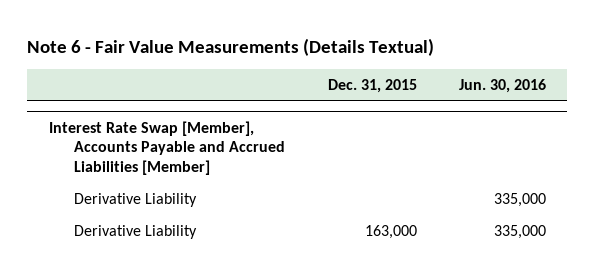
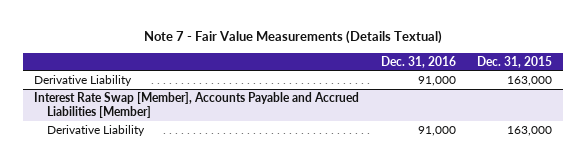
[27,37,435,56] Note 6 - Fair Value Measurements (Details Textual) -> [144,30,443,45] Note 7 - Fair Value Measurements (Details Textual)
[458,79,546,94] Jun. 30, 2016 -> none
none -> [380,55,456,68] Dec. 31, 2016
none -> [34,74,133,86] Derivative Liability
[74,193,198,208] Derivative Liability -> none

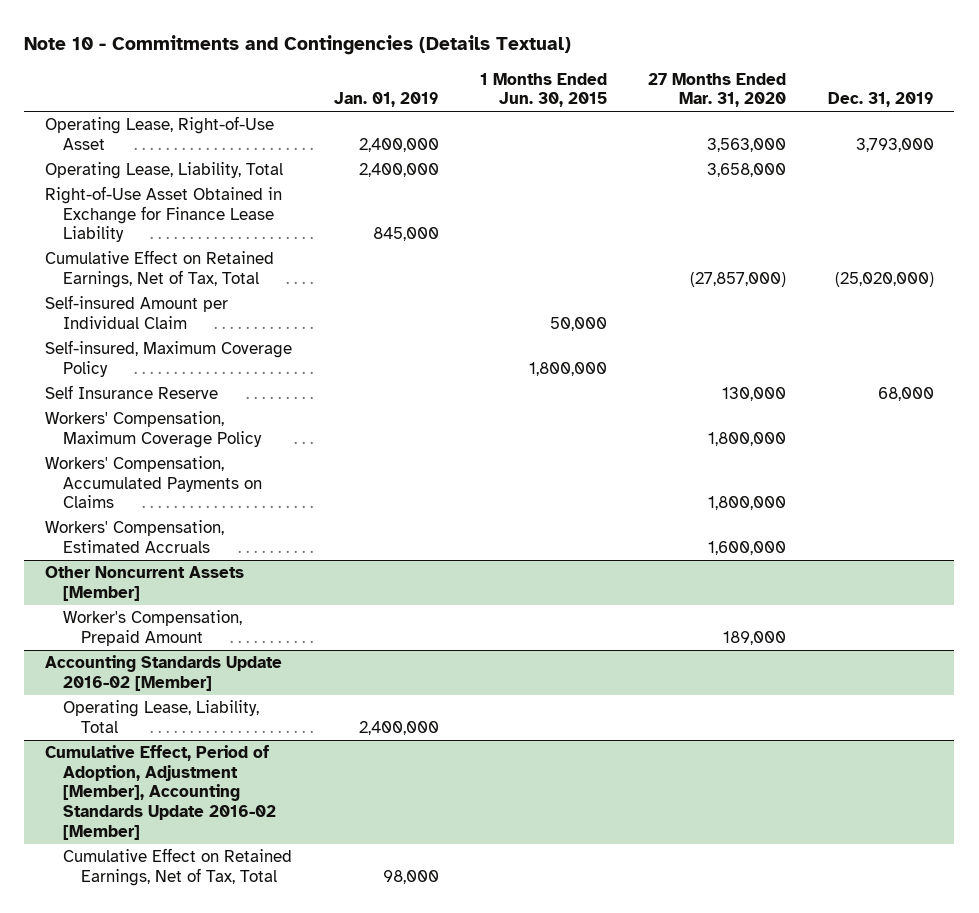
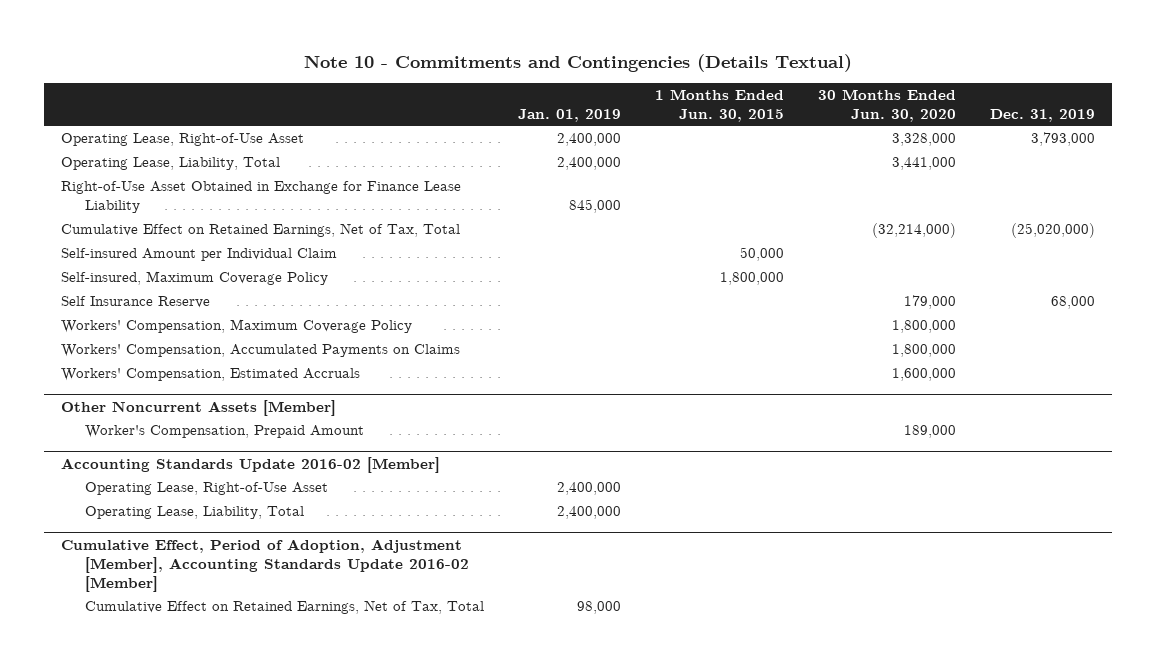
[648,72,787,108] 27 Months Ended Mar. 31, 2020 -> none
none -> [817,88,956,122] 30 Months Ended Jun. 30, 2020
none -> [84,482,328,496] Operating Lease, Right-of-Use Asset

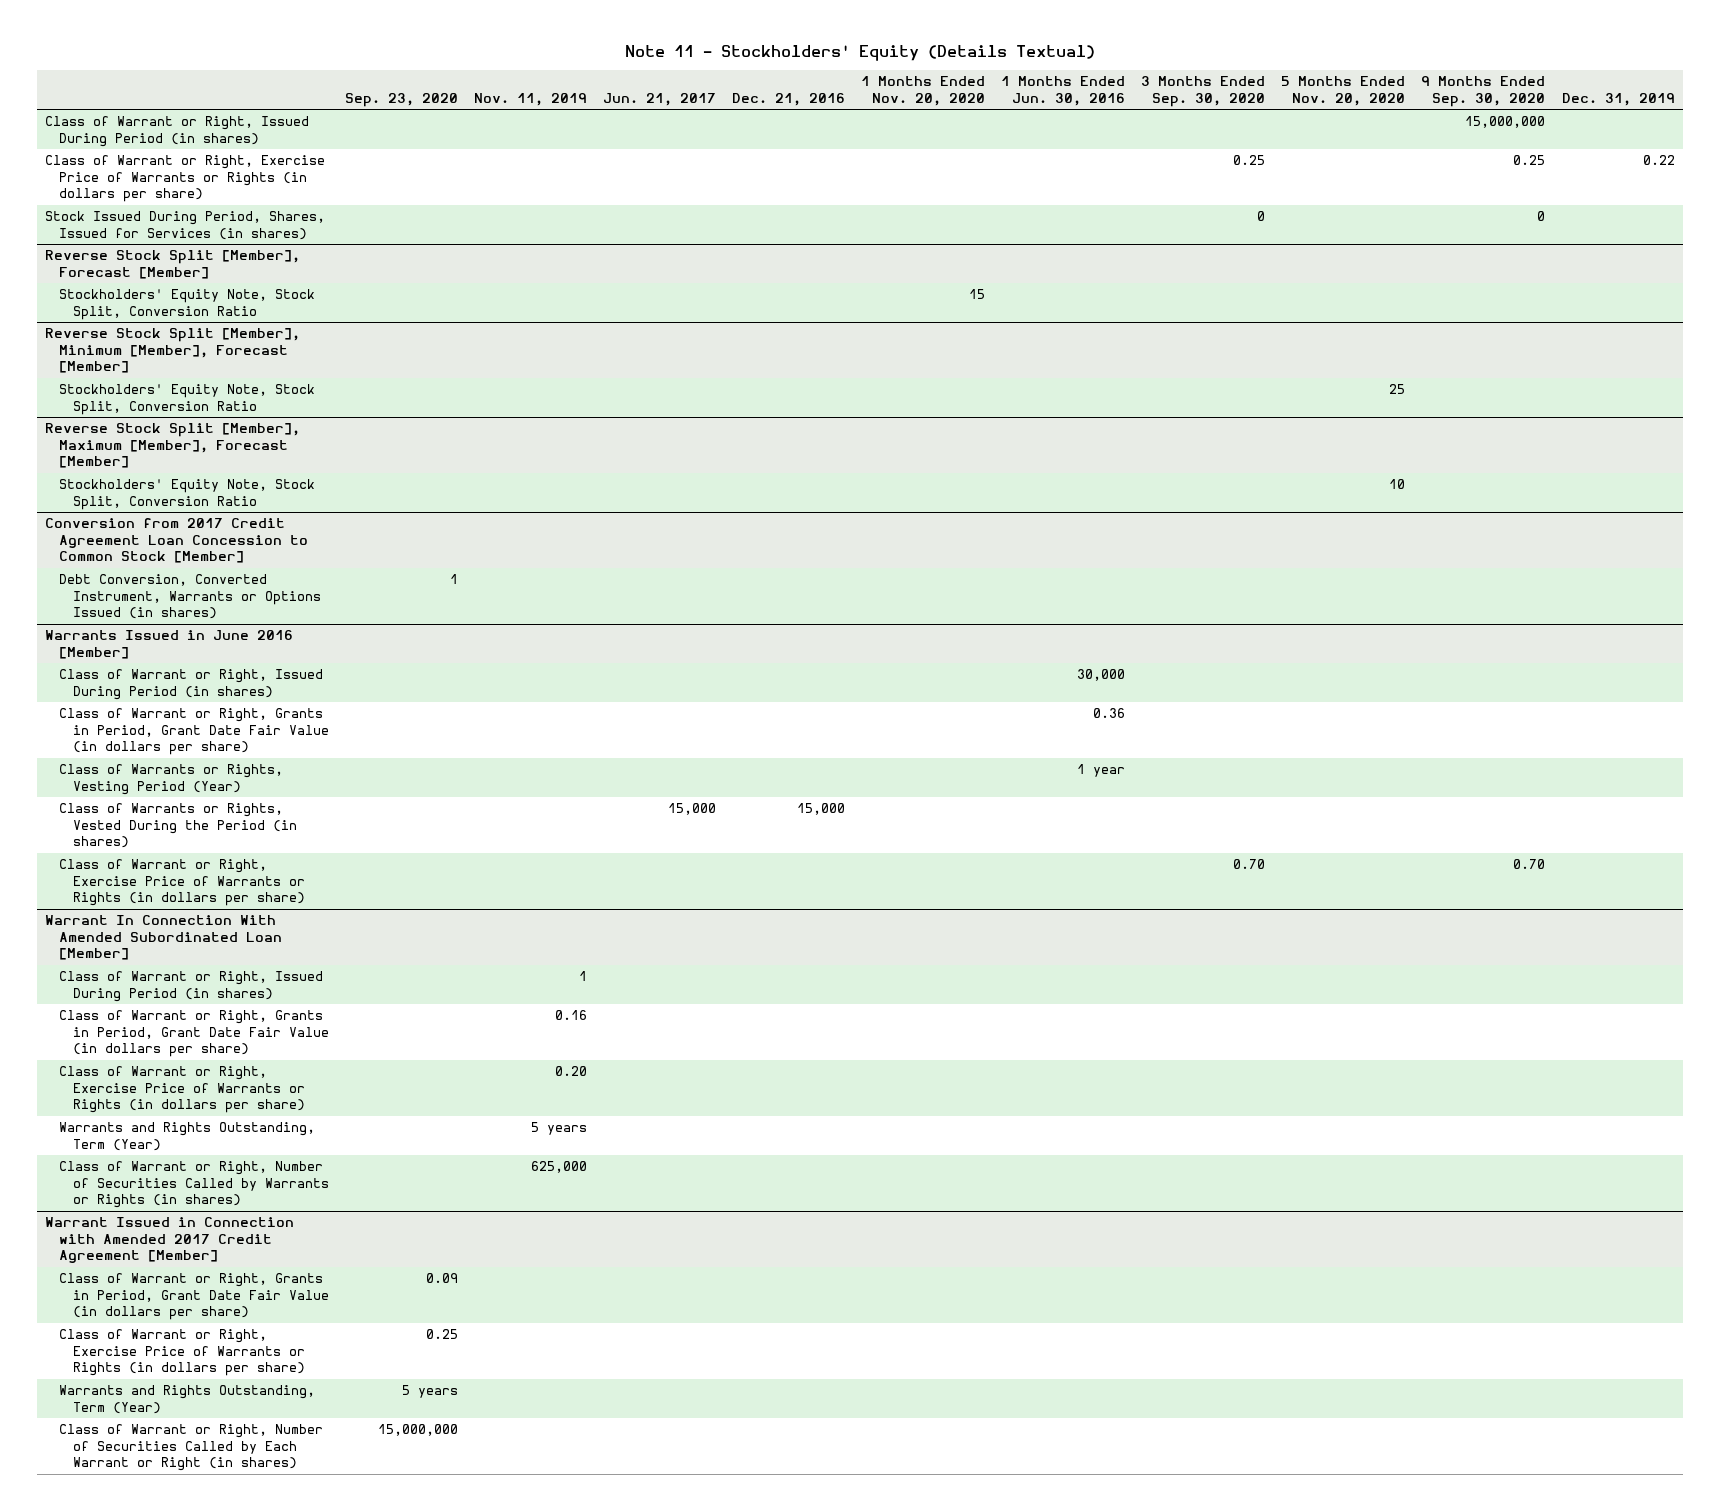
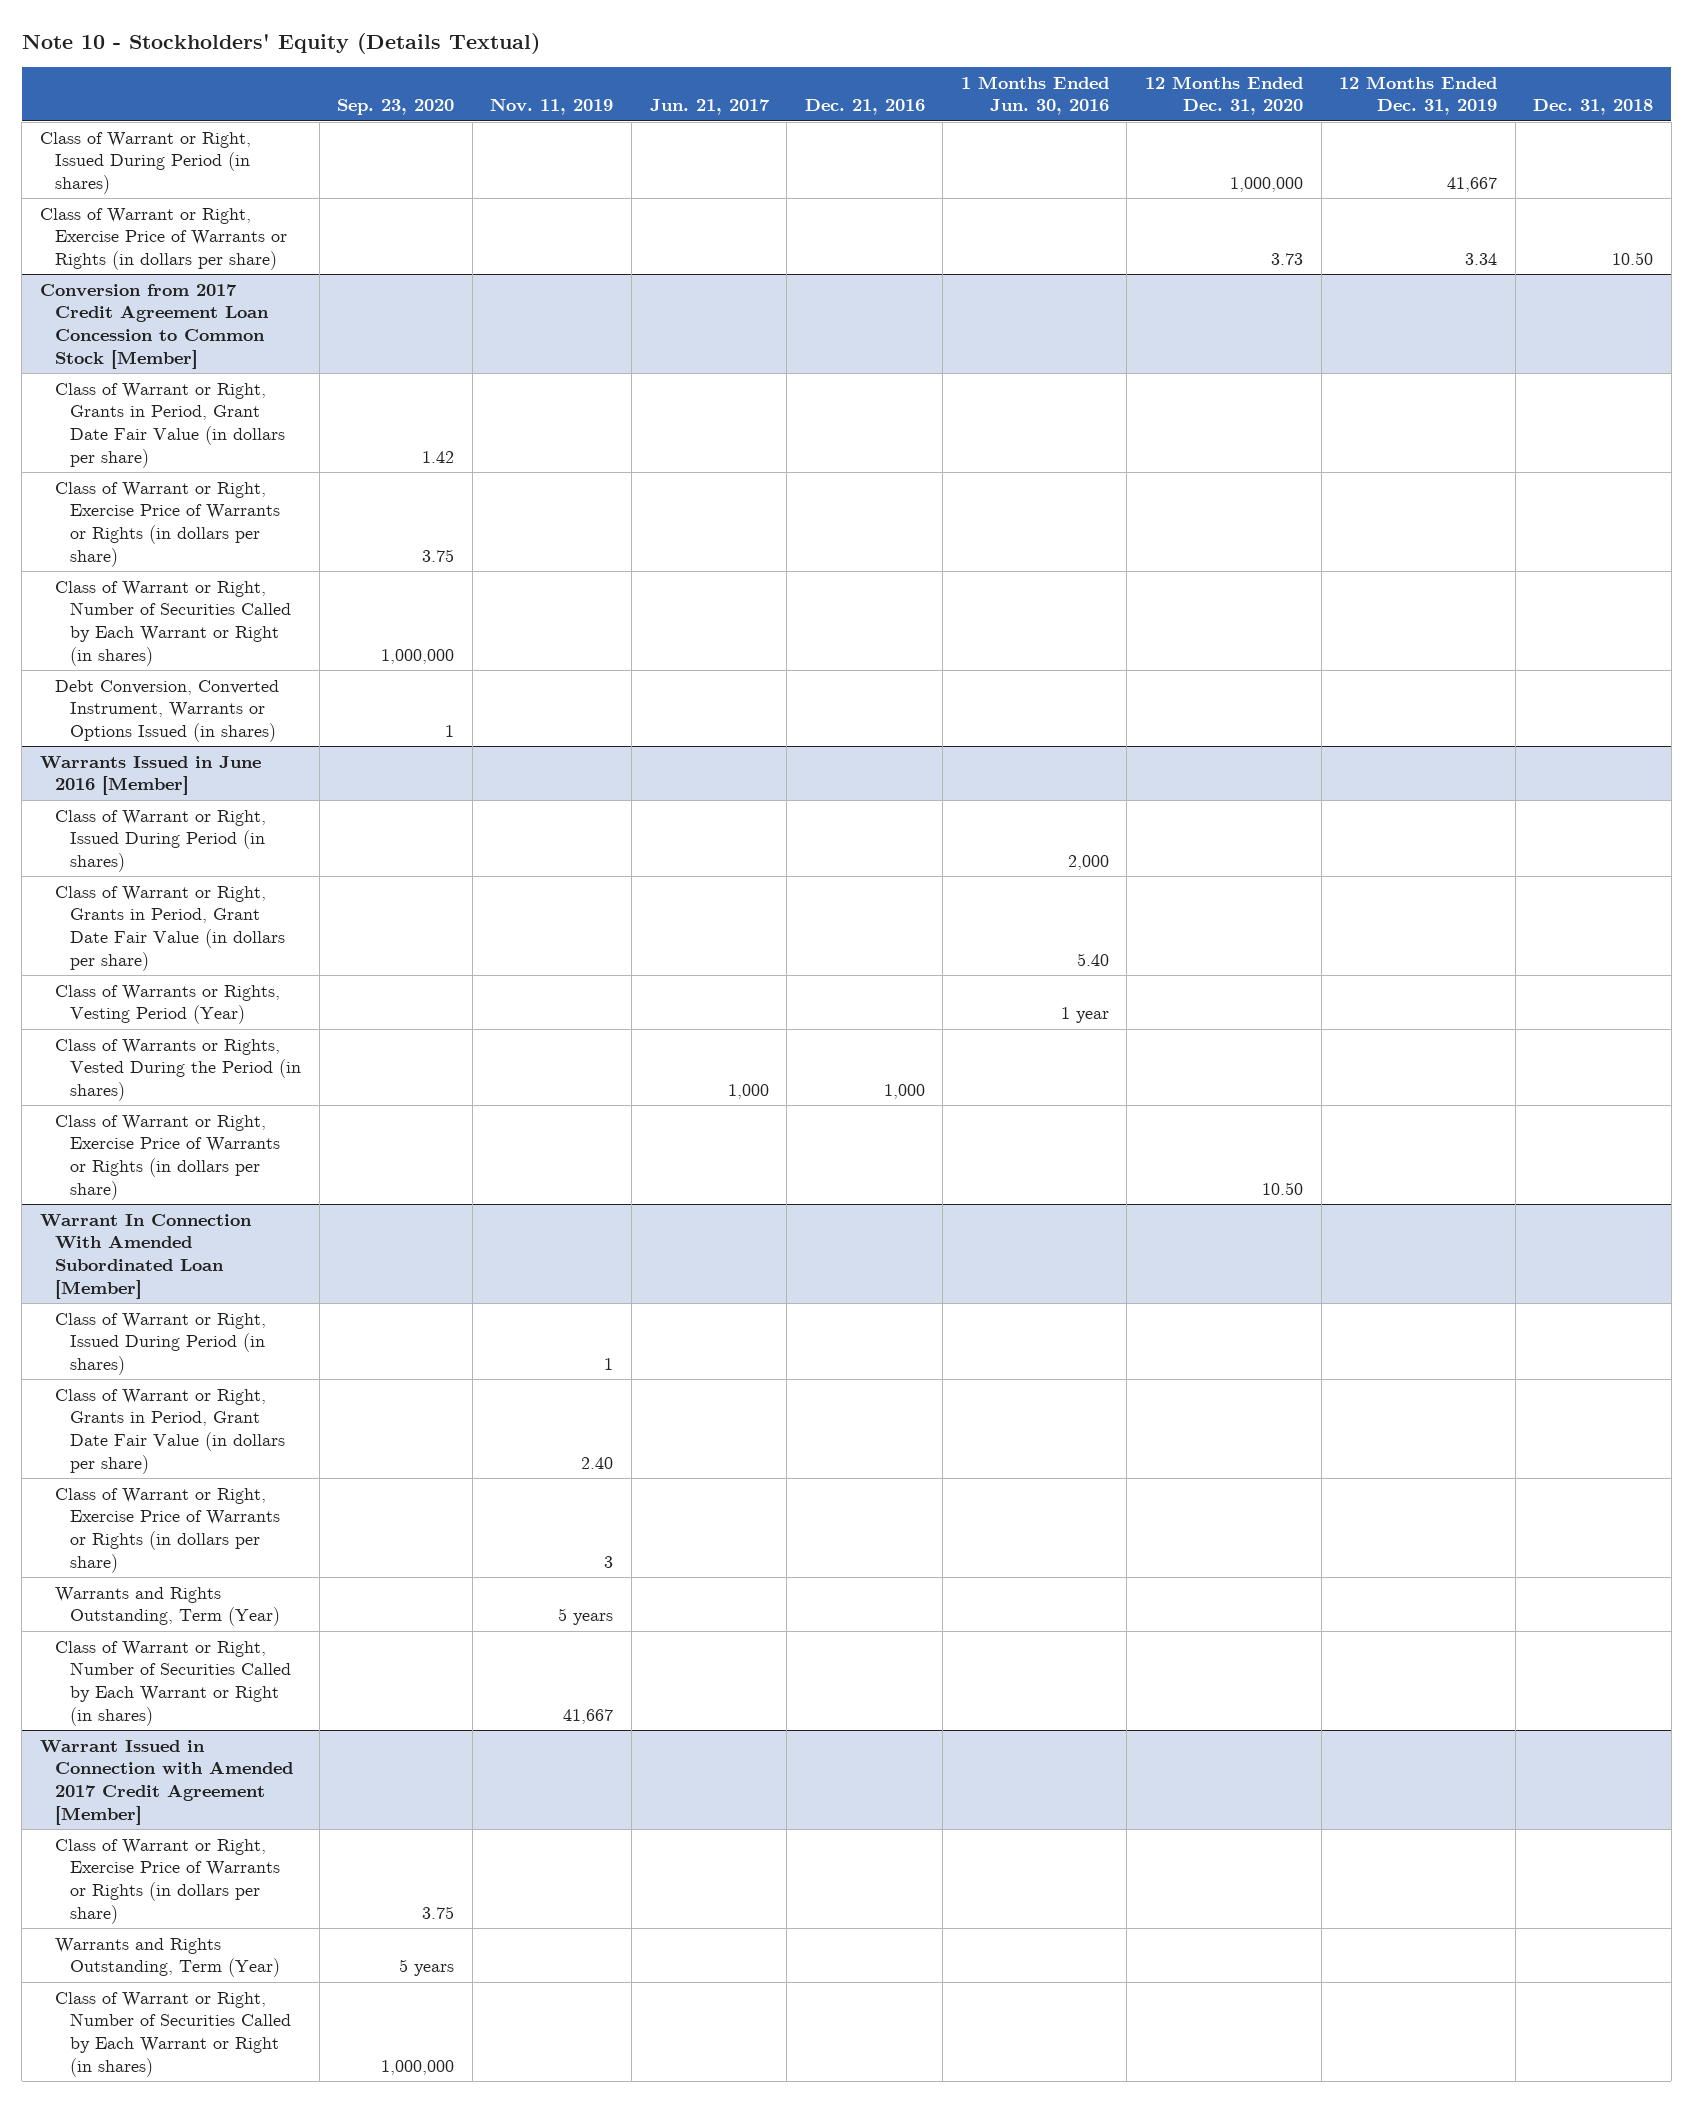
[624,44,1095,61] Note 11 - Stockholders' Equity (Details Textual) -> [21,33,540,55] Note 10 - Stockholders' Equity (Details Textual)
[861,76,986,106] 1 Months Ended Nov. 20, 2020 -> none
[1141,76,1266,107] 3 Months Ended Sep. 30, 2020 -> none
[1281,76,1406,106] 5 Months Ended Nov. 20, 2020 -> none
[1421,76,1546,107] 9 Months Ended Sep. 30, 2020 -> none
[1561,92,1675,106] Dec. 31, 2019 -> none
none -> [1145,75,1304,116] 12 Months Ended Dec. 31, 2020
none -> [1339,75,1498,116] 12 Months Ended Dec. 31, 2019
none -> [1533,99,1654,116] Dec. 31, 2018
[45,211,326,240] Stock Issued During Period, Shares, Issued for Services (in shares) -> none
[45,250,301,279] Reverse Stock Split [Member], Forecast [Member] -> none
[58,289,315,320] Stockholders' Equity Note, Stock Split, Conversion Ratio -> none
[45,328,301,373] Reverse Stock Split [Member], Minimum [Member], Forecast [Member] -> none
[58,384,315,415] Stockholders' Equity Note, Stock Split, Conversion Ratio -> none
[45,423,301,468] Reverse Stock Split [Member], Maximum [Member], Forecast [Member] -> none
[58,479,315,510] Stockholders' Equity Note, Stock Split, Conversion Ratio -> none
none -> [54,382,286,468] Class of Warrant or Right, Grants in Period, Grant Date Fair Value (in dollars per share)
none -> [54,481,281,567] Class of Warrant or Right, Exercise Price of Warrants or Rights (in dollars per share)
none -> [54,580,292,666] Class of Warrant or Right, Number of Securities Called by Each Warrant or Right (in shares)
[1077,669,1126,682] 30,000 -> [1067,854,1109,870] 2,000
[1093,708,1126,719] 0.36 -> [1076,952,1109,966] 5.40
[667,803,716,816] 15,000 -> [727,1083,769,1099] 1,000
[796,803,845,816] 15,000 -> [883,1083,925,1099] 1,000
[554,1010,587,1021] 0.16 -> [581,1456,614,1469] 2.40
[554,1066,587,1077] 0.20 -> [604,1555,614,1568] 3
[58,1161,329,1208] Class of Warrant or Right, Number of Securities Called by Warrants or Rights (in shares) -> [54,1640,292,1726] Class of Warrant or Right, Number of Securities Called by Each Warrant or Right (in shares)
[530,1161,587,1174] 625,000 -> [563,1708,614,1724] 41,667
[58,1273,329,1320] Class of Warrant or Right, Grants in Period, Grant Date Fair Value (in dollars per share) -> none
[425,1329,458,1340] 0.25 -> [422,1905,455,1919] 3.75
[377,1424,458,1437] 15,000,000 -> [381,2059,455,2075] 1,000,000

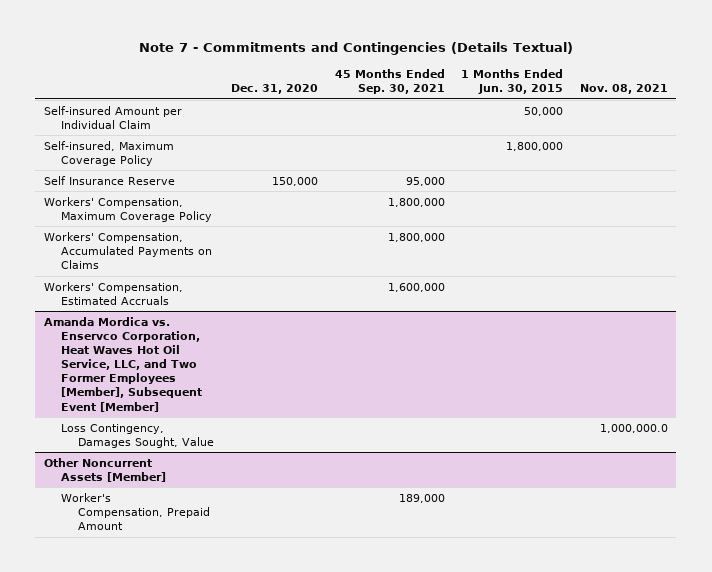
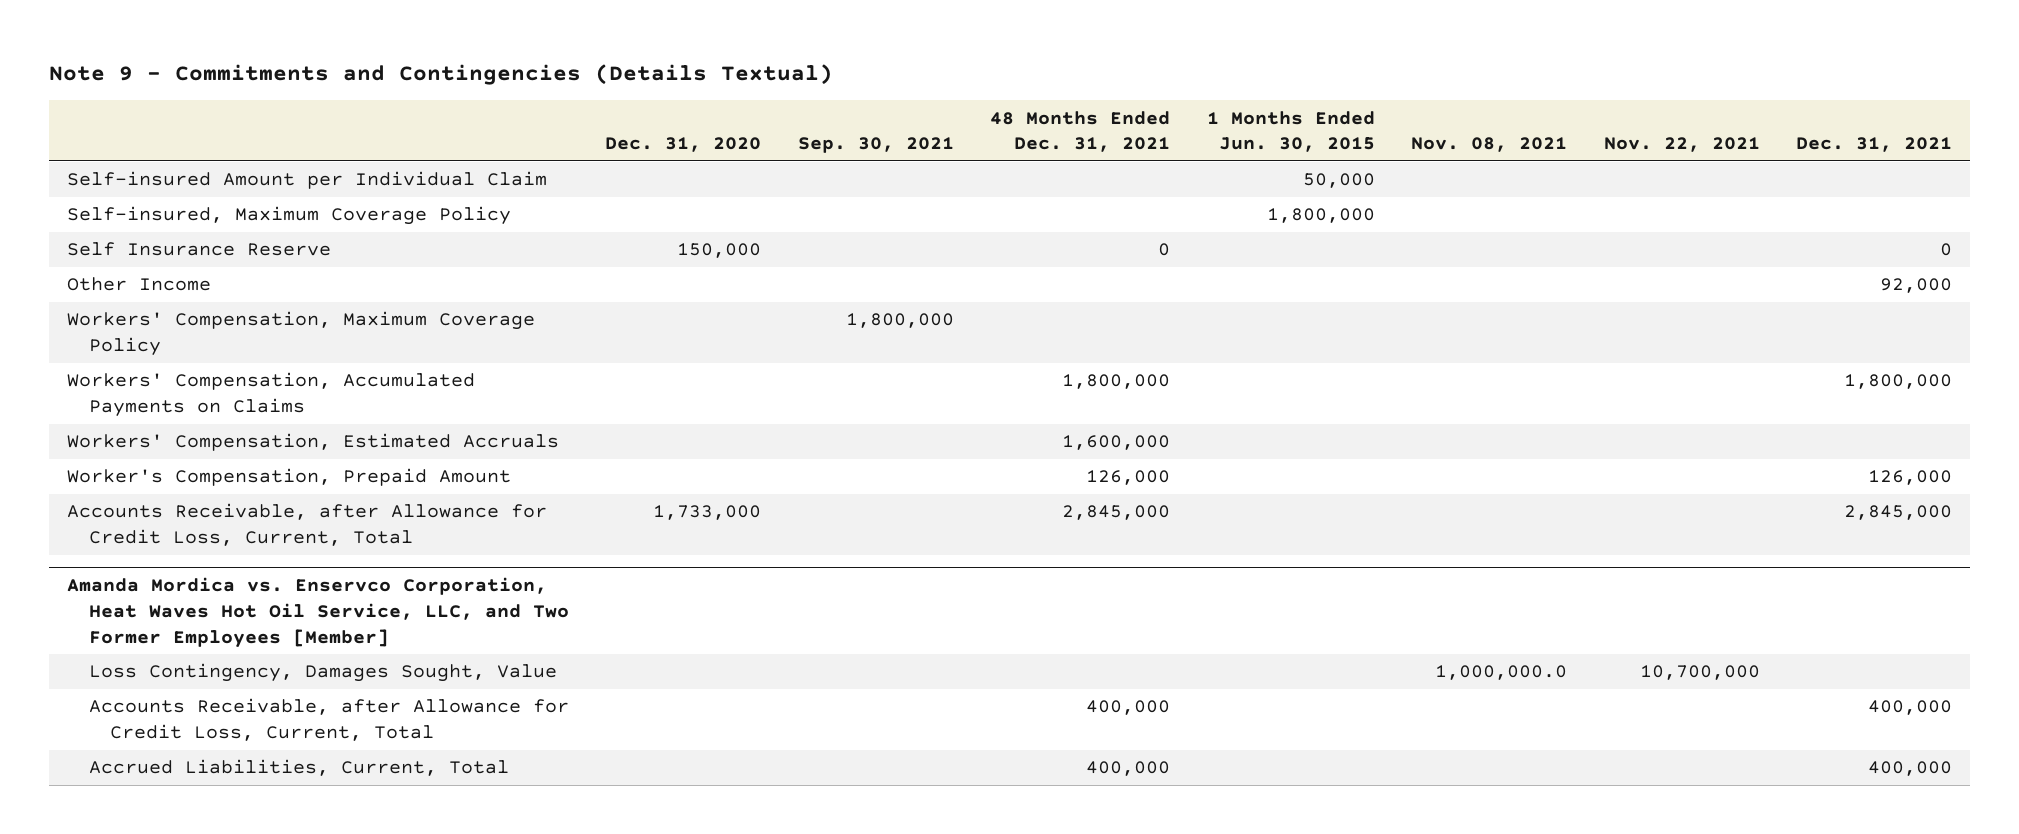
[138,42,573,56] Note 7 - Commitments and Contingencies (Details Textual) -> [48,63,833,85] Note 9 - Commitments and Contingencies (Details Textual)
[334,68,445,95] 45 Months Ended Sep. 30, 2021 -> none
none -> [797,137,954,154] Sep. 30, 2021
none -> [990,110,1171,153] 48 Months Ended Dec. 31, 2021
none -> [1603,137,1760,153] Nov. 22, 2021
none -> [1796,137,1953,153] Dec. 31, 2021
none -> [66,277,211,292] Other Income
none -> [66,468,511,487] Worker's Compensation, Prepaid Amount
none -> [66,503,547,547] Accounts Receivable, after Allowance for Credit Loss, Current, Total
[43,316,202,412] Amanda Mordica vs. Enservco Corporation, Heat Waves Hot Oil Service, LLC, and Two Former Employees [Member], Subsequent Event [Member] -> [66,577,569,648] Amanda Mordica vs. Enservco Corporation, Heat Waves Hot Oil Service, LLC, and Two Former Employees [Member]
[43,457,166,482] Other Noncurrent Assets [Member] -> none
[60,492,211,530] Worker's Compensation, Prepaid Amount -> none
none -> [88,698,569,742] Accounts Receivable, after Allowance for Credit Loss, Current, Total
none -> [88,759,509,777] Accrued Liabilities, Current, Total

